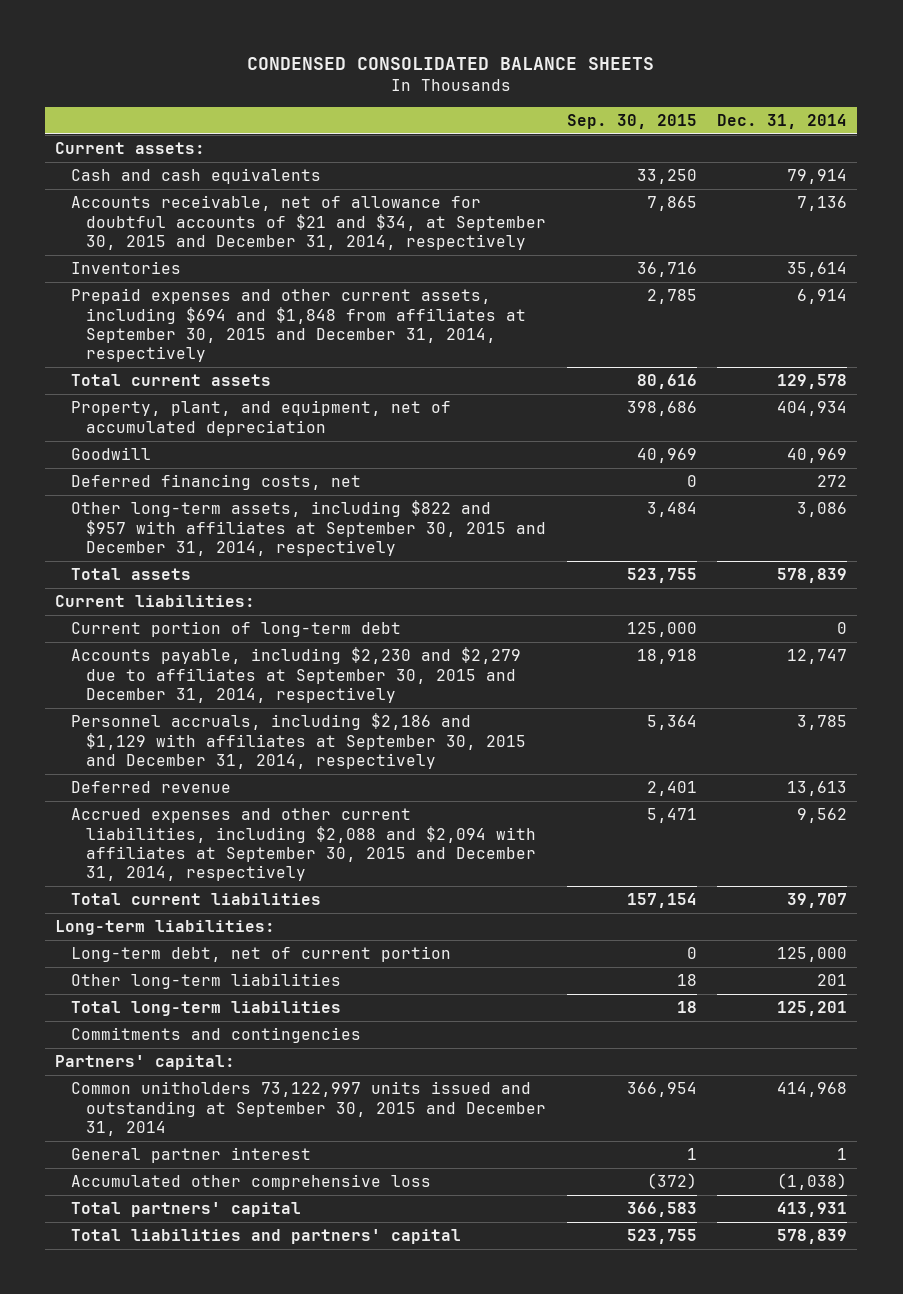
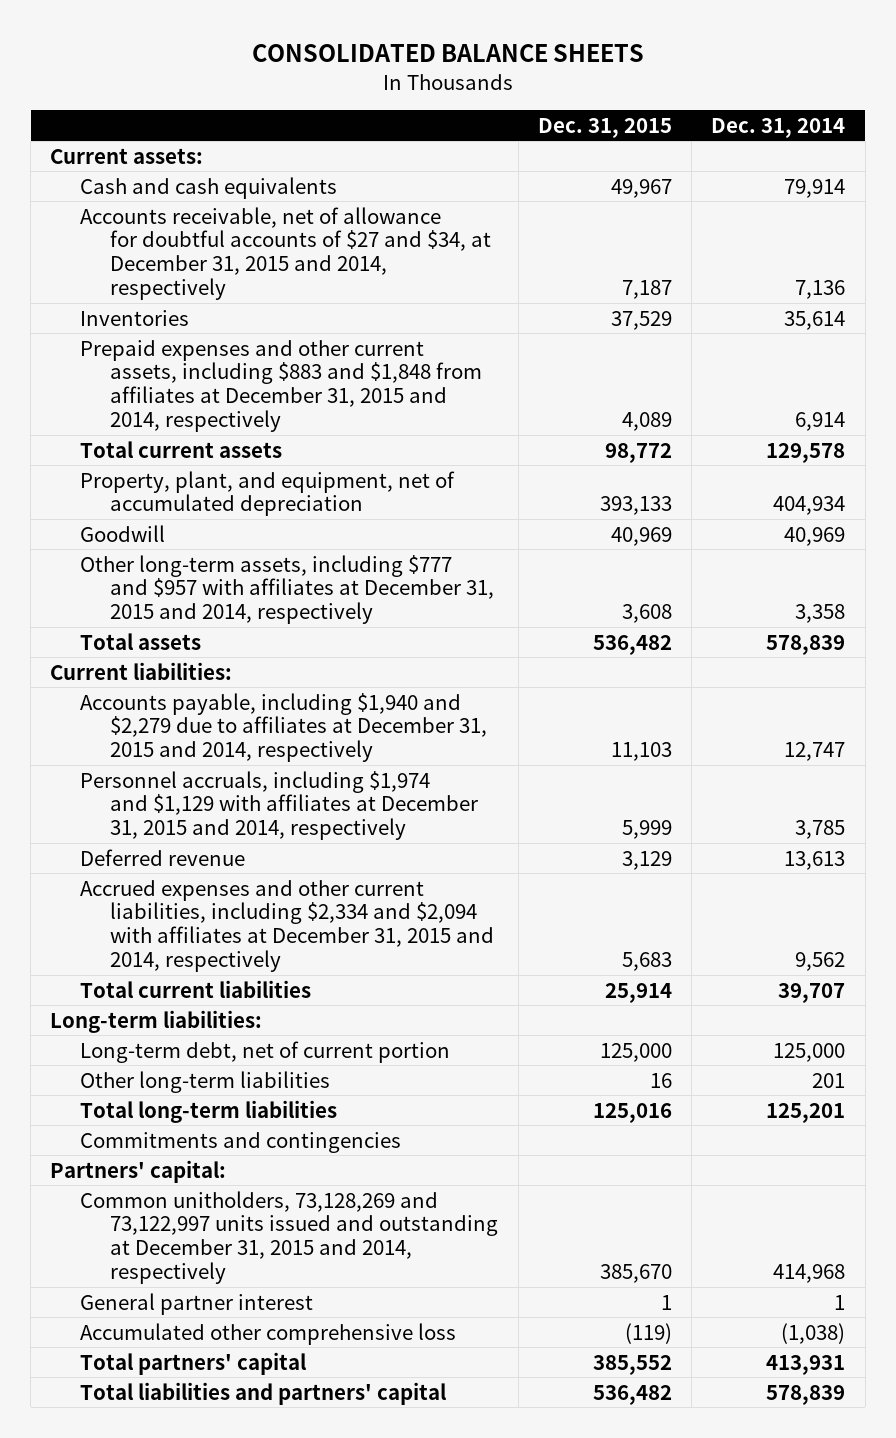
[247,56,655,70] CONDENSED CONSOLIDATED BALANCE SHEETS -> [251,44,644,63] CONSOLIDATED BALANCE SHEETS
[566,113,697,129] Sep. 30, 2015 -> none
none -> [537,117,672,138] Dec. 31, 2015
[70,195,547,251] Accounts receivable, net of allowance for doubtful accounts of $21 and $34, at September 30, 2015 and December 31, 2014, respectively -> [80,206,492,301] Accounts receivable, net of allowance for doubtful accounts of $27 and $34, at December 31, 2015 and 2014, respectively
[70,288,527,363] Prepaid expenses and other current assets, including $694 and $1,848 from affiliates at September 30, 2015 and December 31, 2014, respectively -> [80,339,483,433] Prepaid expenses and other current assets, including $883 and $1,848 from affiliates at December 31, 2015 and 2014, respectively
[70,474,361,491] Deferred financing costs, net -> none
[70,500,547,557] Other long-term assets, including $822 and $957 with affiliates at September 30, 2015 and December 31, 2014, respectively -> [80,554,495,625] Other long-term assets, including $777 and $957 with affiliates at December 31, 2015 and 2014, respectively
[797,502,848,518] 3,086 -> [795,604,846,624] 3,358
[70,621,401,638] Current portion of long-term debt -> none
[70,647,521,704] Accounts payable, including $2,230 and $2,279 due to affiliates at September 30, 2015 and December 31, 2014, respectively -> [80,692,488,763] Accounts payable, including $1,940 and $2,279 due to affiliates at December 31, 2015 and 2014, respectively
[70,713,527,770] Personnel accruals, including $2,186 and $1,129 with affiliates at September 30, 2015 and December 31, 2014, respectively -> [80,770,479,841] Personnel accruals, including $1,974 and $1,129 with affiliates at December 31, 2015 and 2014, respectively
[70,808,537,882] Accrued expenses and other current liabilities, including $2,088 and $2,094 with affiliates at September 30, 2015 and December 31, 2014, respectively -> [80,879,495,973] Accrued expenses and other current liabilities, including $2,334 and $2,094 with affiliates at December 31, 2015 and 2014, respectively
[70,1081,547,1137] Common unitholders 73,122,997 units issued and outstanding at September 30, 2015 and December 31, 2014 -> [80,1190,499,1285] Common unitholders, 73,128,269 and 73,122,997 units issued and outstanding at December 31, 2015 and 2014, respectively

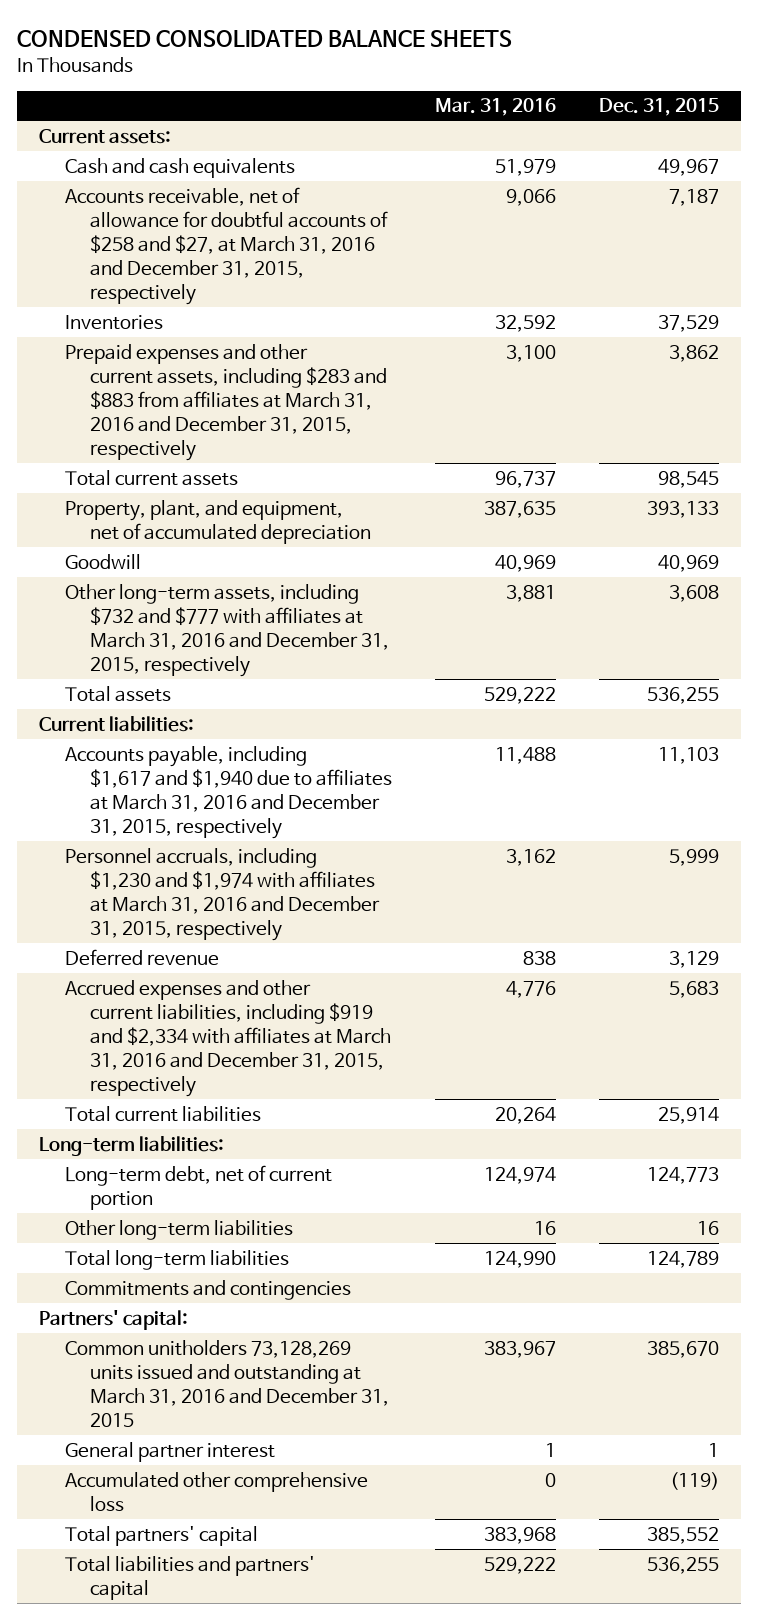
[251,44,644,63] CONSOLIDATED BALANCE SHEETS -> [17,30,513,48] CONDENSED CONSOLIDATED BALANCE SHEETS
[711,117,846,138] Dec. 31, 2014 -> none
none -> [435,98,557,117] Mar. 31, 2016
[80,206,492,301] Accounts receivable, net of allowance for doubtful accounts of $27 and $34, at December 31, 2015 and 2014, respectively -> [64,186,389,305] Accounts receivable, net of allowance for doubtful accounts of $258 and $27, at March 31, 2016 and December 31, 2015, respectively
[80,339,483,433] Prepaid expenses and other current assets, including $883 and $1,848 from affiliates at December 31, 2015 and 2014, respectively -> [64,343,388,461] Prepaid expenses and other current assets, including $283 and $883 from affiliates at March 31, 2016 and December 31, 2015, respectively
[621,412,672,432] 4,089 -> [669,344,720,362] 3,862
[604,442,672,463] 98,772 -> [658,470,720,488] 98,545
[80,554,495,625] Other long-term assets, including $777 and $957 with affiliates at December 31, 2015 and 2014, respectively -> [64,583,390,677] Other long-term assets, including $732 and $777 with affiliates at March 31, 2016 and December 31, 2015, respectively
[592,634,672,655] 536,482 -> [647,686,720,704] 536,255
[80,692,488,763] Accounts payable, including $1,940 and $2,279 due to affiliates at December 31, 2015 and 2014, respectively -> [64,745,393,839] Accounts payable, including $1,617 and $1,940 due to affiliates at March 31, 2016 and December 31, 2015, respectively
[80,770,479,841] Personnel accruals, including $1,974 and $1,129 with affiliates at December 31, 2015 and 2014, respectively -> [64,847,381,941] Personnel accruals, including $1,230 and $1,974 with affiliates at March 31, 2016 and December 31, 2015, respectively
[80,879,495,973] Accrued expenses and other current liabilities, including $2,334 and $2,094 with affiliates at December 31, 2015 and 2014, respectively -> [64,979,392,1097] Accrued expenses and other current liabilities, including $919 and $2,334 with affiliates at March 31, 2016 and December 31, 2015, respectively
[599,1042,672,1062] 125,000 -> [647,1166,720,1184] 124,773
[592,1102,672,1123] 125,016 -> [647,1250,720,1268] 124,789
[80,1190,499,1285] Common unitholders, 73,128,269 and 73,122,997 units issued and outstanding at December 31, 2015 and 2014, respectively -> [64,1339,390,1427] Common unitholders 73,128,269 units issued and outstanding at March 31, 2016 and December 31, 2015
[592,1384,672,1405] 536,482 -> [647,1556,720,1574] 536,255

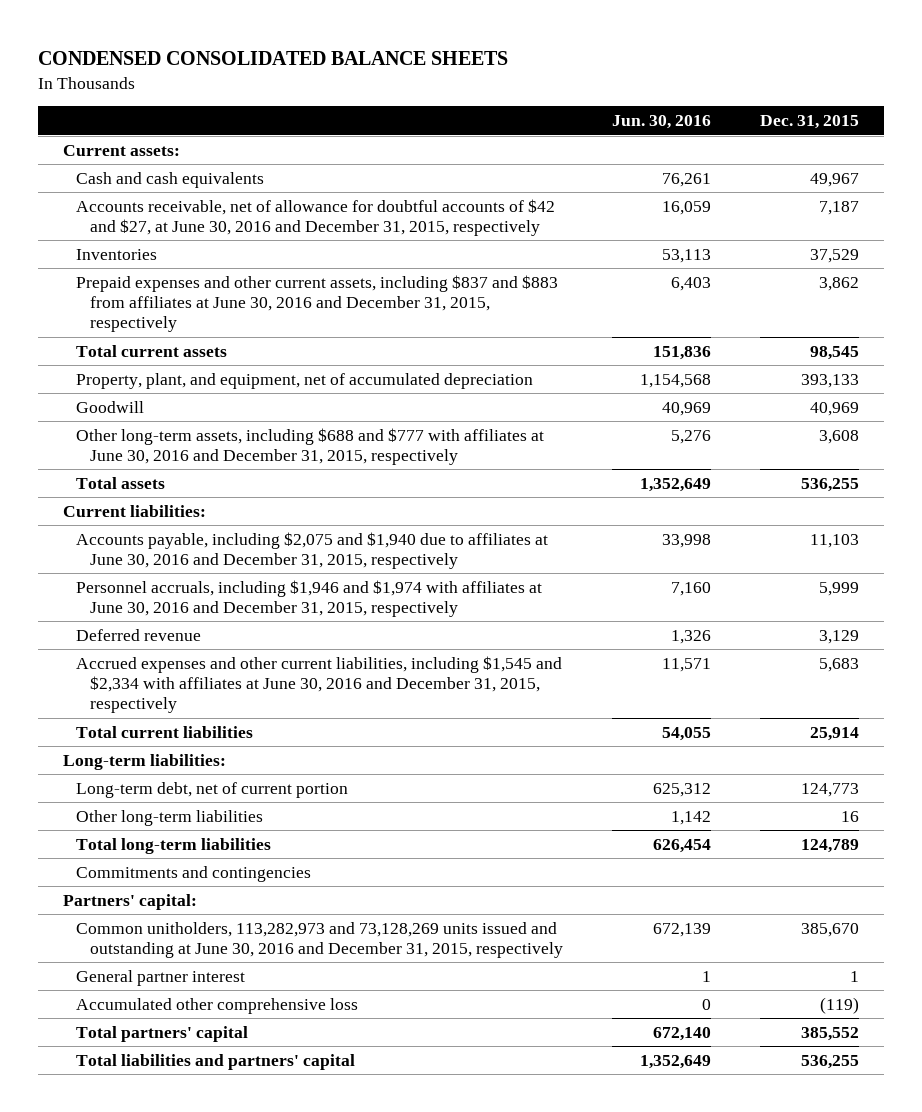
[435,98,557,117] Mar. 31, 2016 -> none
none -> [612,115,712,130] Jun. 30, 2016
[64,186,389,305] Accounts receivable, net of allowance for doubtful accounts of $258 and $27, at March 31, 2016 and December 31, 2015, respectively -> [76,198,556,236] Accounts receivable, net of allowance for doubtful accounts of $42 and $27, at June 30, 2016 and December 31, 2015, respectively
[64,343,388,461] Prepaid expenses and other current assets, including $283 and $883 from affiliates at March 31, 2016 and December 31, 2015, respectively -> [76,274,559,333] Prepaid expenses and other current assets, including $837 and $883 from affiliates at June 30, 2016 and December 31, 2015, respectively
[64,583,390,677] Other long-term assets, including $732 and $777 with affiliates at March 31, 2016 and December 31, 2015, respectively -> [76,427,545,465] Other long-term assets, including $688 and $777 with affiliates at June 30, 2016 and December 31, 2015, respectively
[64,745,393,839] Accounts payable, including $1,617 and $1,940 due to affiliates at March 31, 2016 and December 31, 2015, respectively -> [76,531,549,569] Accounts payable, including $2,075 and $1,940 due to affiliates at June 30, 2016 and December 31, 2015, respectively
[64,847,381,941] Personnel accruals, including $1,230 and $1,974 with affiliates at March 31, 2016 and December 31, 2015, respectively -> [76,579,543,617] Personnel accruals, including $1,946 and $1,974 with affiliates at June 30, 2016 and December 31, 2015, respectively
[64,979,392,1097] Accrued expenses and other current liabilities, including $919 and $2,334 with affiliates at March 31, 2016 and December 31, 2015, respectively -> [76,655,563,714] Accrued expenses and other current liabilities, including $1,545 and $2,334 with affiliates at June 30, 2016 and December 31, 2015, respectively
[64,1339,390,1427] Common unitholders 73,128,269 units issued and outstanding at March 31, 2016 and December 31, 2015 -> [76,921,563,958] Common unitholders, 113,282,973 and 73,128,269 units issued and outstanding at June 30, 2016 and December 31, 2015, respectively

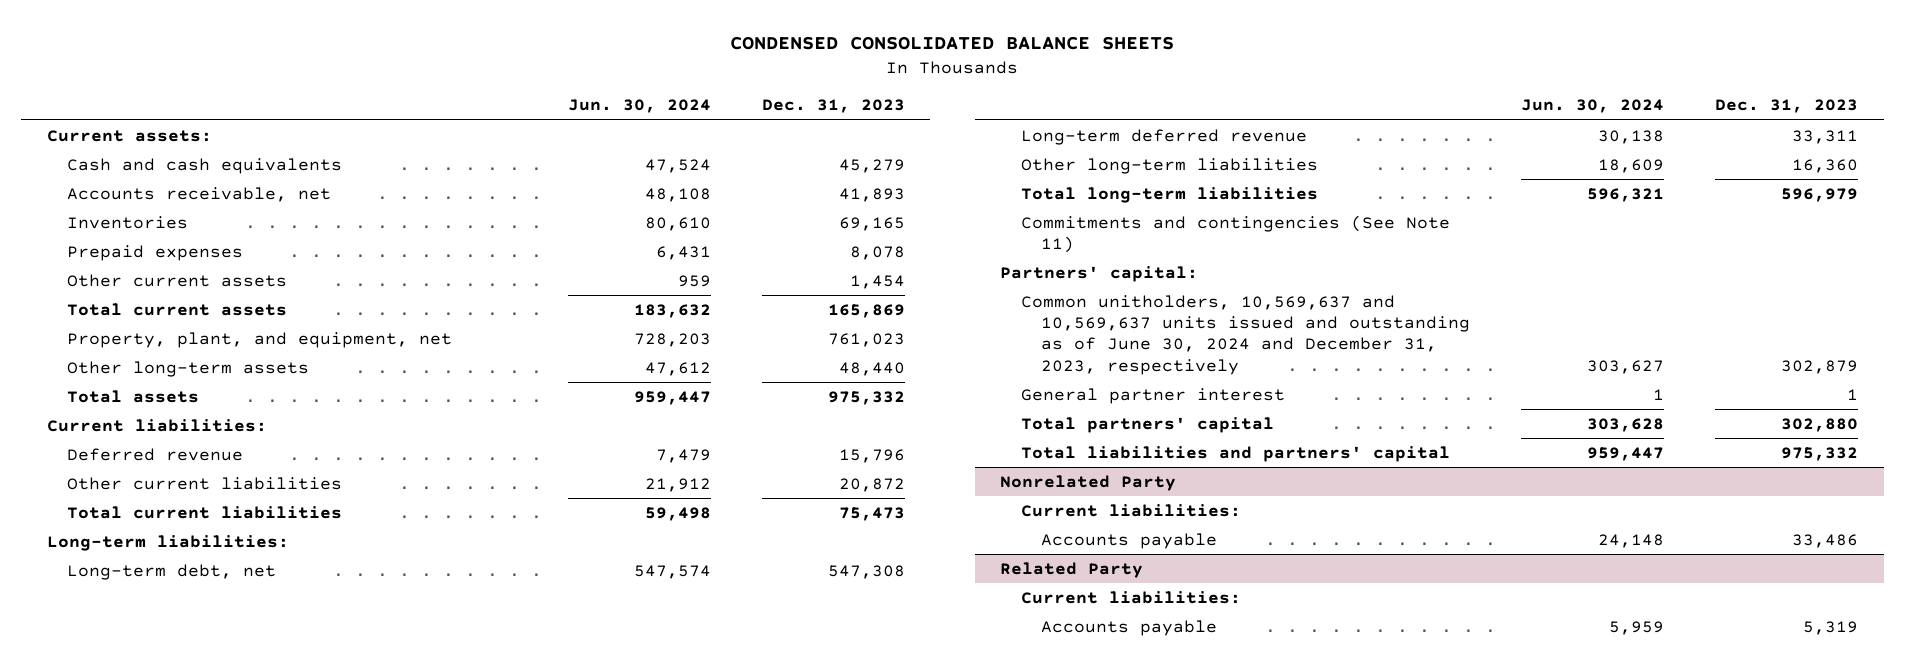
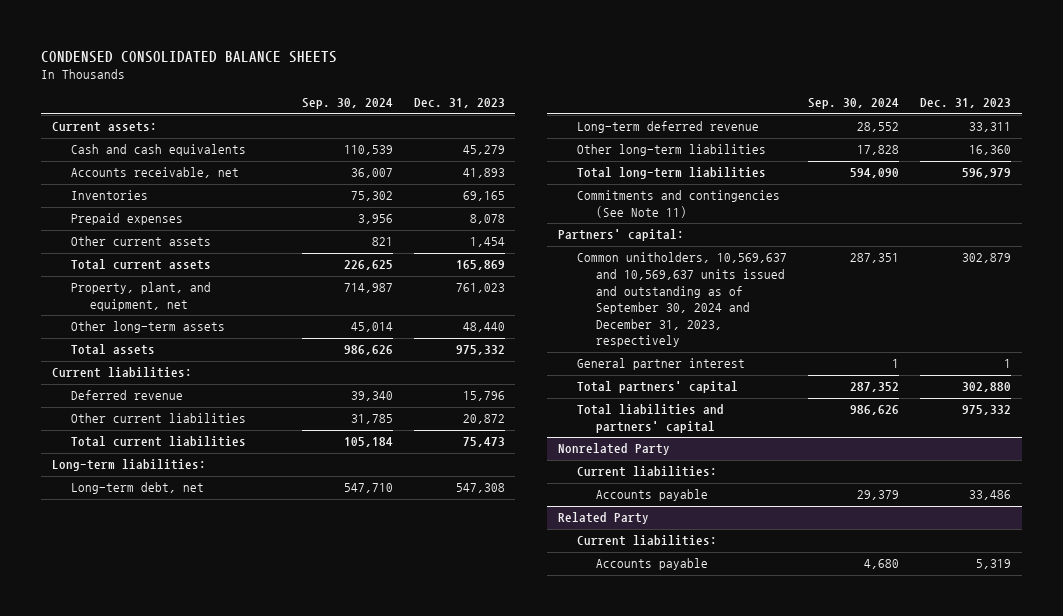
[567,99,711,114] Jun. 30, 2024 -> none
none -> [301,98,393,110] Sep. 30, 2024
[1020,294,1471,375] Common unitholders, 10,569,637 and 10,569,637 units issued and outstanding as of June 30, 2024 and December 31, 2023, respectively -> [577,252,788,348] Common unitholders, 10,569,637 and 10,569,637 units issued and outstanding as of September 30, 2024 and December 31, 2023, respectively

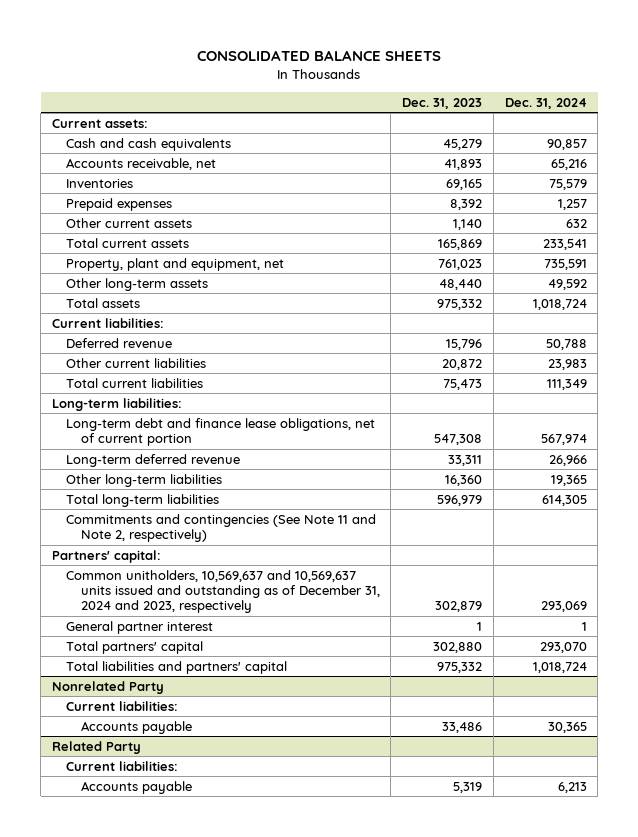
[40,50,337,63] CONDENSED CONSOLIDATED BALANCE SHEETS -> [197,50,442,62] CONSOLIDATED BALANCE SHEETS
[301,98,393,110] Sep. 30, 2024 -> none
none -> [504,97,587,109] Dec. 31, 2024
[469,214,505,225] 8,078 -> [450,198,483,210] 8,392
[469,237,505,248] 1,454 -> [453,218,483,230] 1,140
[70,282,211,312] Property, plant, and equipment, net -> [66,257,285,271] Property, plant and equipment, net
[70,482,204,495] Long-term debt, net -> [66,417,376,447] Long-term debt and finance lease obligations, net of current portion
[577,190,781,219] Commitments and contingencies (See Note 11) -> [66,513,377,543] Commitments and contingencies (See Note 11 and Note 2, respectively)
[577,252,788,348] Common unitholders, 10,569,637 and 10,569,637 units issued and outstanding as of September 30, 2024 and December 31, 2023, respectively -> [66,569,380,614] Common unitholders, 10,569,637 and 10,569,637 units issued and outstanding as of December 31, 2024 and 2023, respectively

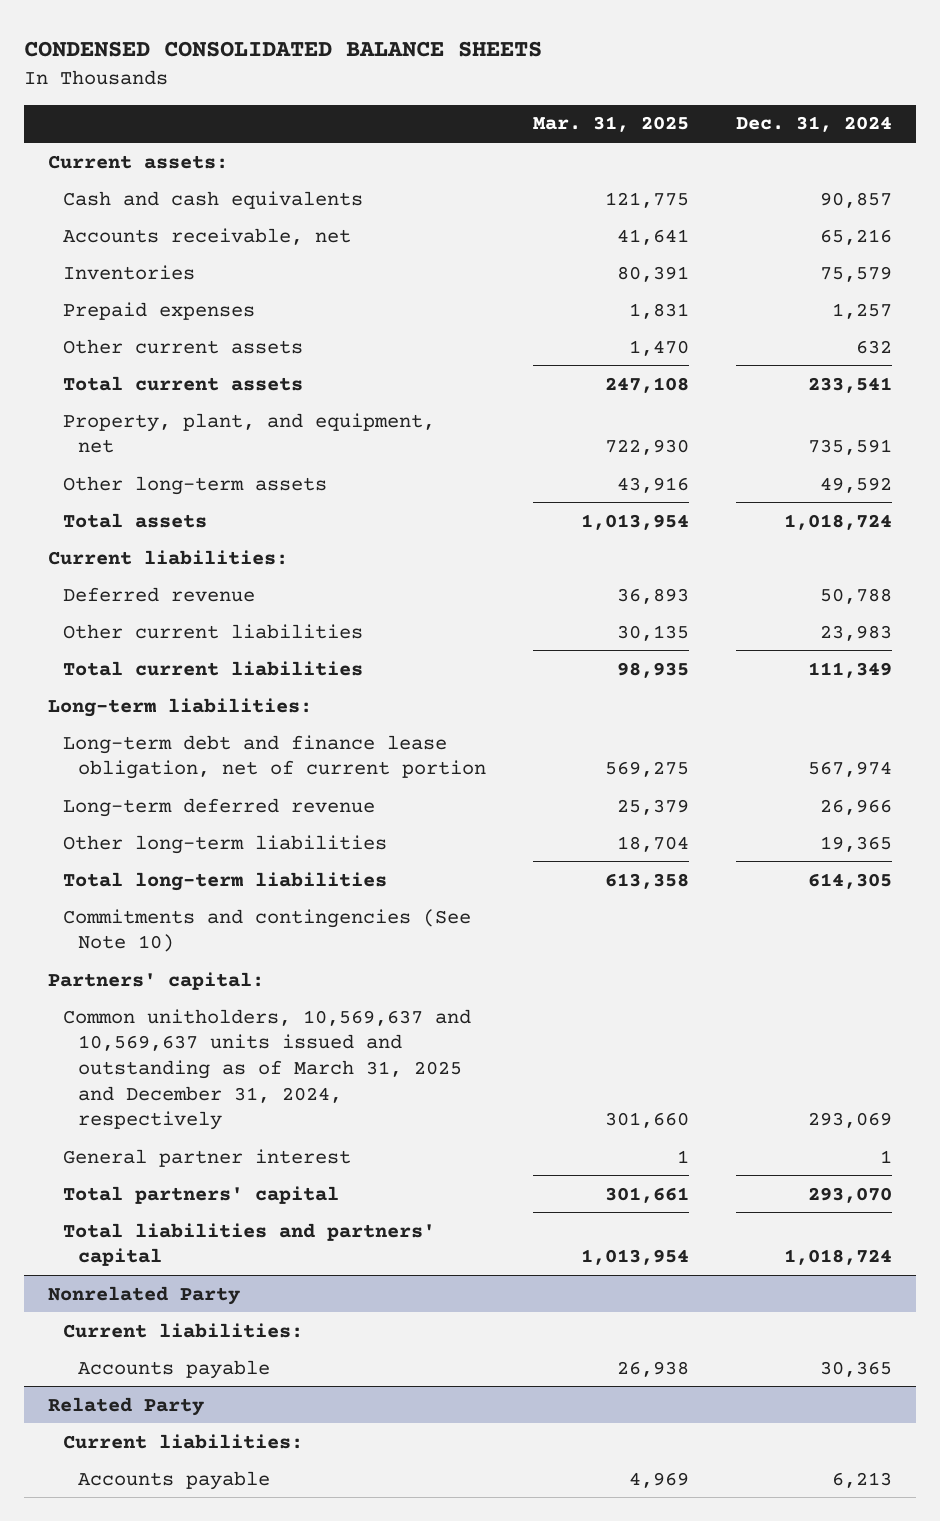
[197,50,442,62] CONSOLIDATED BALANCE SHEETS -> [24,41,543,58] CONDENSED CONSOLIDATED BALANCE SHEETS
[402,97,483,109] Dec. 31, 2023 -> none
none -> [533,116,690,133] Mar. 31, 2025
[66,257,285,271] Property, plant and equipment, net -> [62,412,435,454] Property, plant, and equipment, net
[66,417,376,447] Long-term debt and finance lease obligations, net of current portion -> [62,734,487,780] Long-term debt and finance lease obligation, net of current portion
[66,513,377,543] Commitments and contingencies (See Note 11 and Note 2, respectively) -> [62,908,471,953] Commitments and contingencies (See Note 10)
[66,569,380,614] Common unitholders, 10,569,637 and 10,569,637 units issued and outstanding as of December 31, 2024 and 2023, respectively -> [62,1008,471,1131] Common unitholders, 10,569,637 and 10,569,637 units issued and outstanding as of March 31, 2025 and December 31, 2024, respectively

